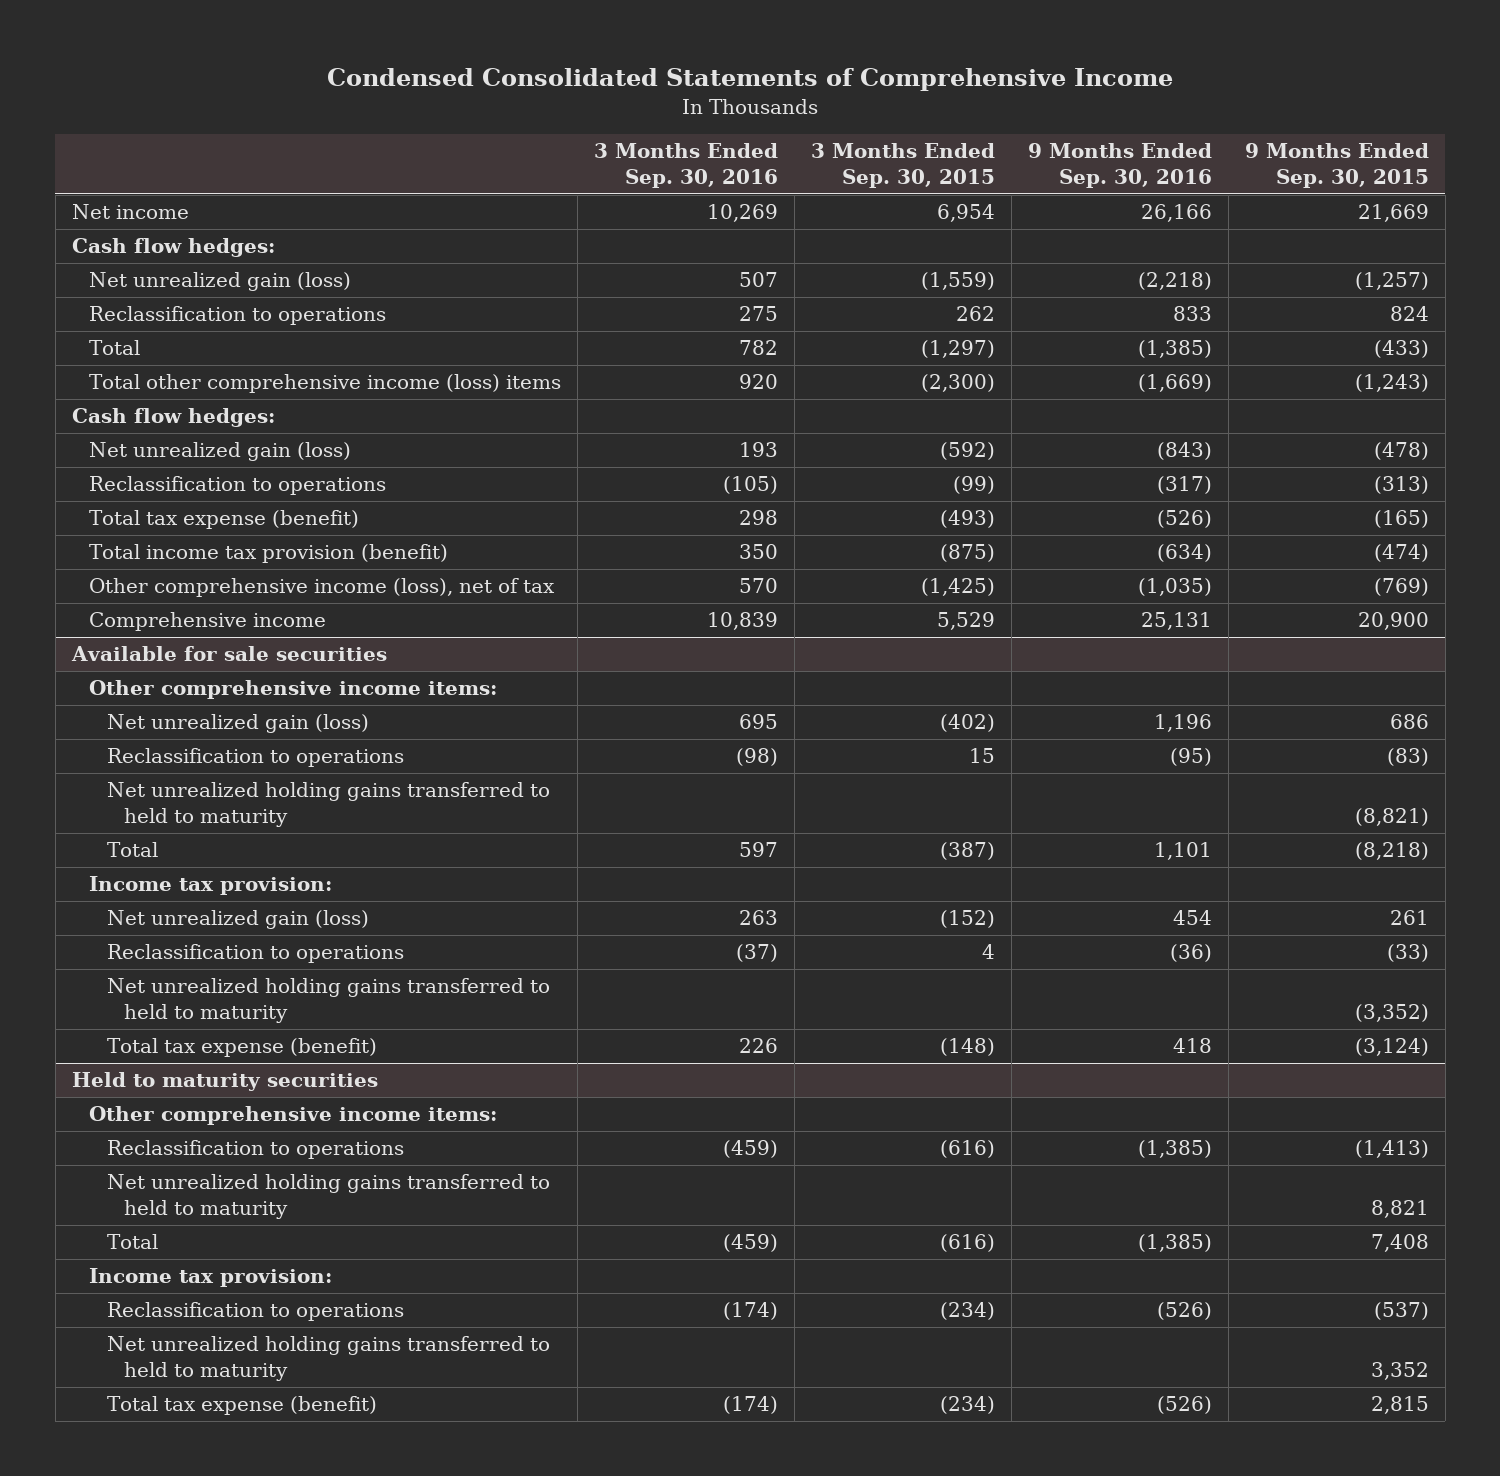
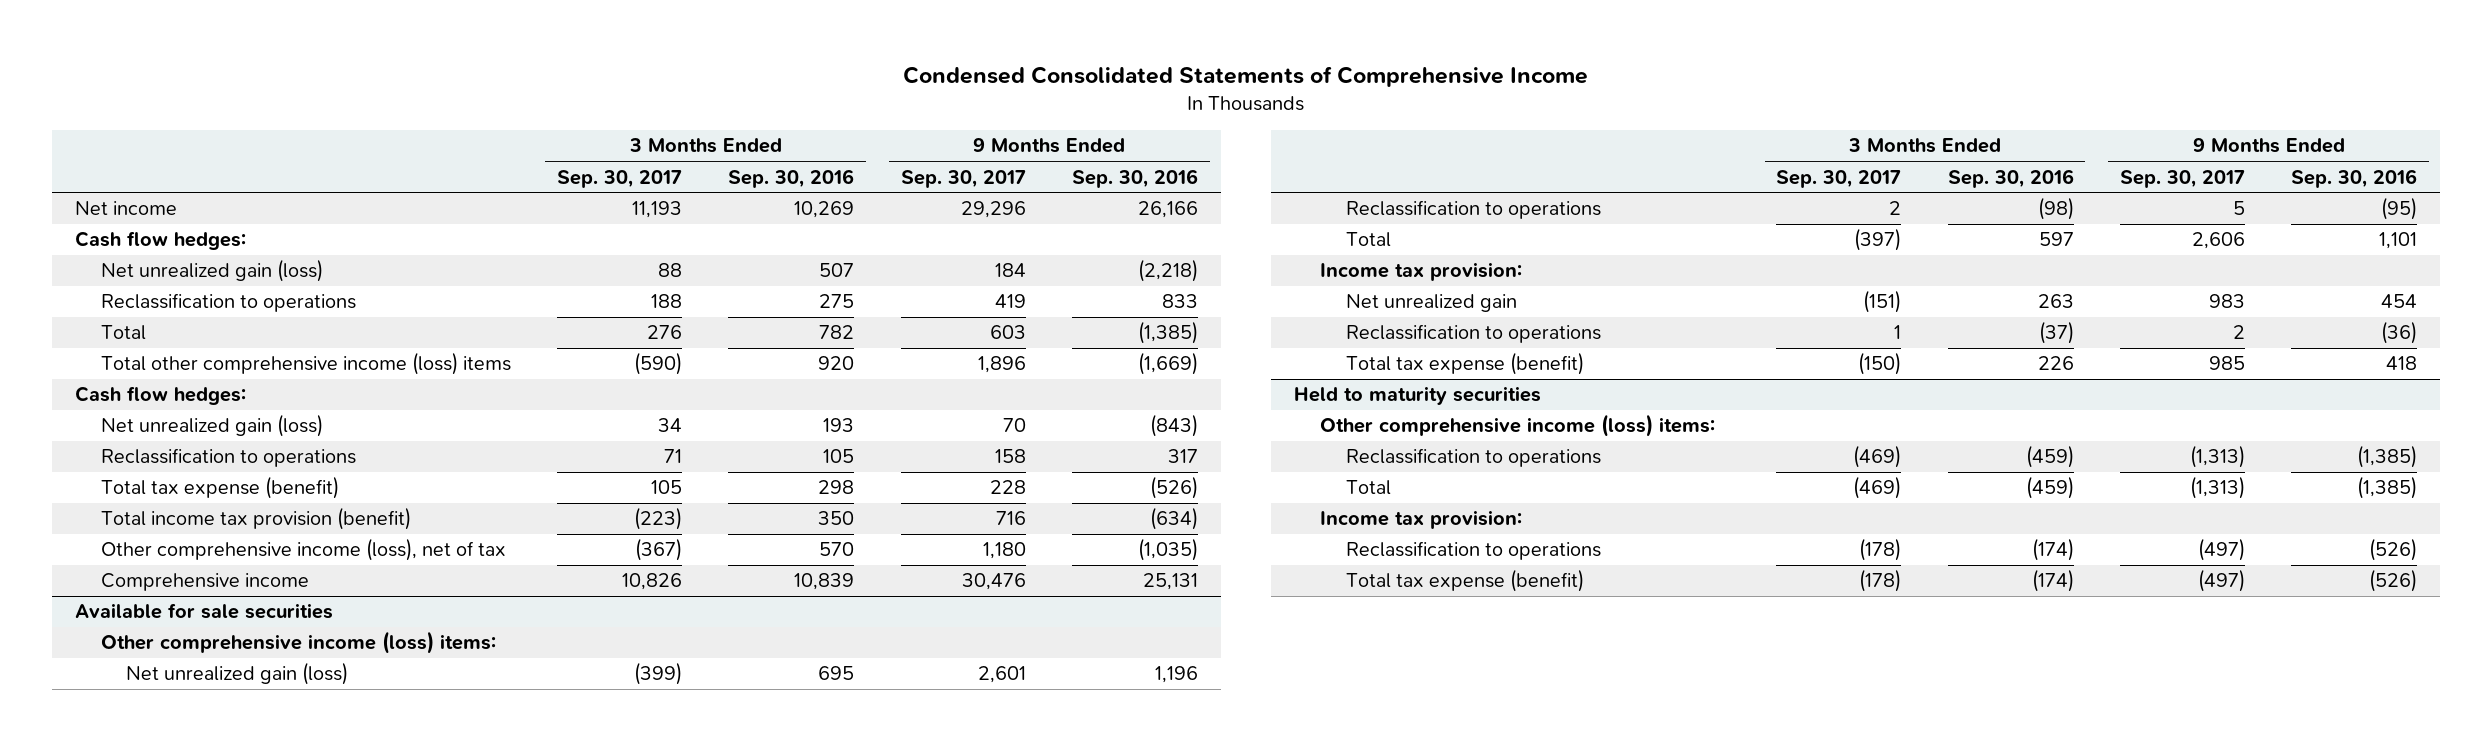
[810,143,995,189] 3 Months Ended Sep. 30, 2015 -> none
[1244,143,1429,189] 9 Months Ended Sep. 30, 2015 -> none
none -> [556,169,682,188] Sep. 30, 2017
none -> [900,169,1026,188] Sep. 30, 2017
[723,476,779,495] (105) -> [823,449,855,464] 105
[1156,476,1212,495] (317) -> [1167,449,1198,464] 317
[89,680,498,700] Other comprehensive income items: -> [100,631,496,655] Other comprehensive income (loss) items:
[106,782,550,828] Net unrealized holding gains transferred to held to maturity -> none
[106,910,369,930] Net unrealized gain (loss) -> [1345,294,1517,313] Net unrealized gain
[106,978,550,1024] Net unrealized holding gains transferred to held to maturity -> none
[89,1106,498,1126] Other comprehensive income items: -> [1319,414,1715,438] Other comprehensive income (loss) items:
[106,1174,550,1220] Net unrealized holding gains transferred to held to maturity -> none
[106,1336,550,1382] Net unrealized holding gains transferred to held to maturity -> none

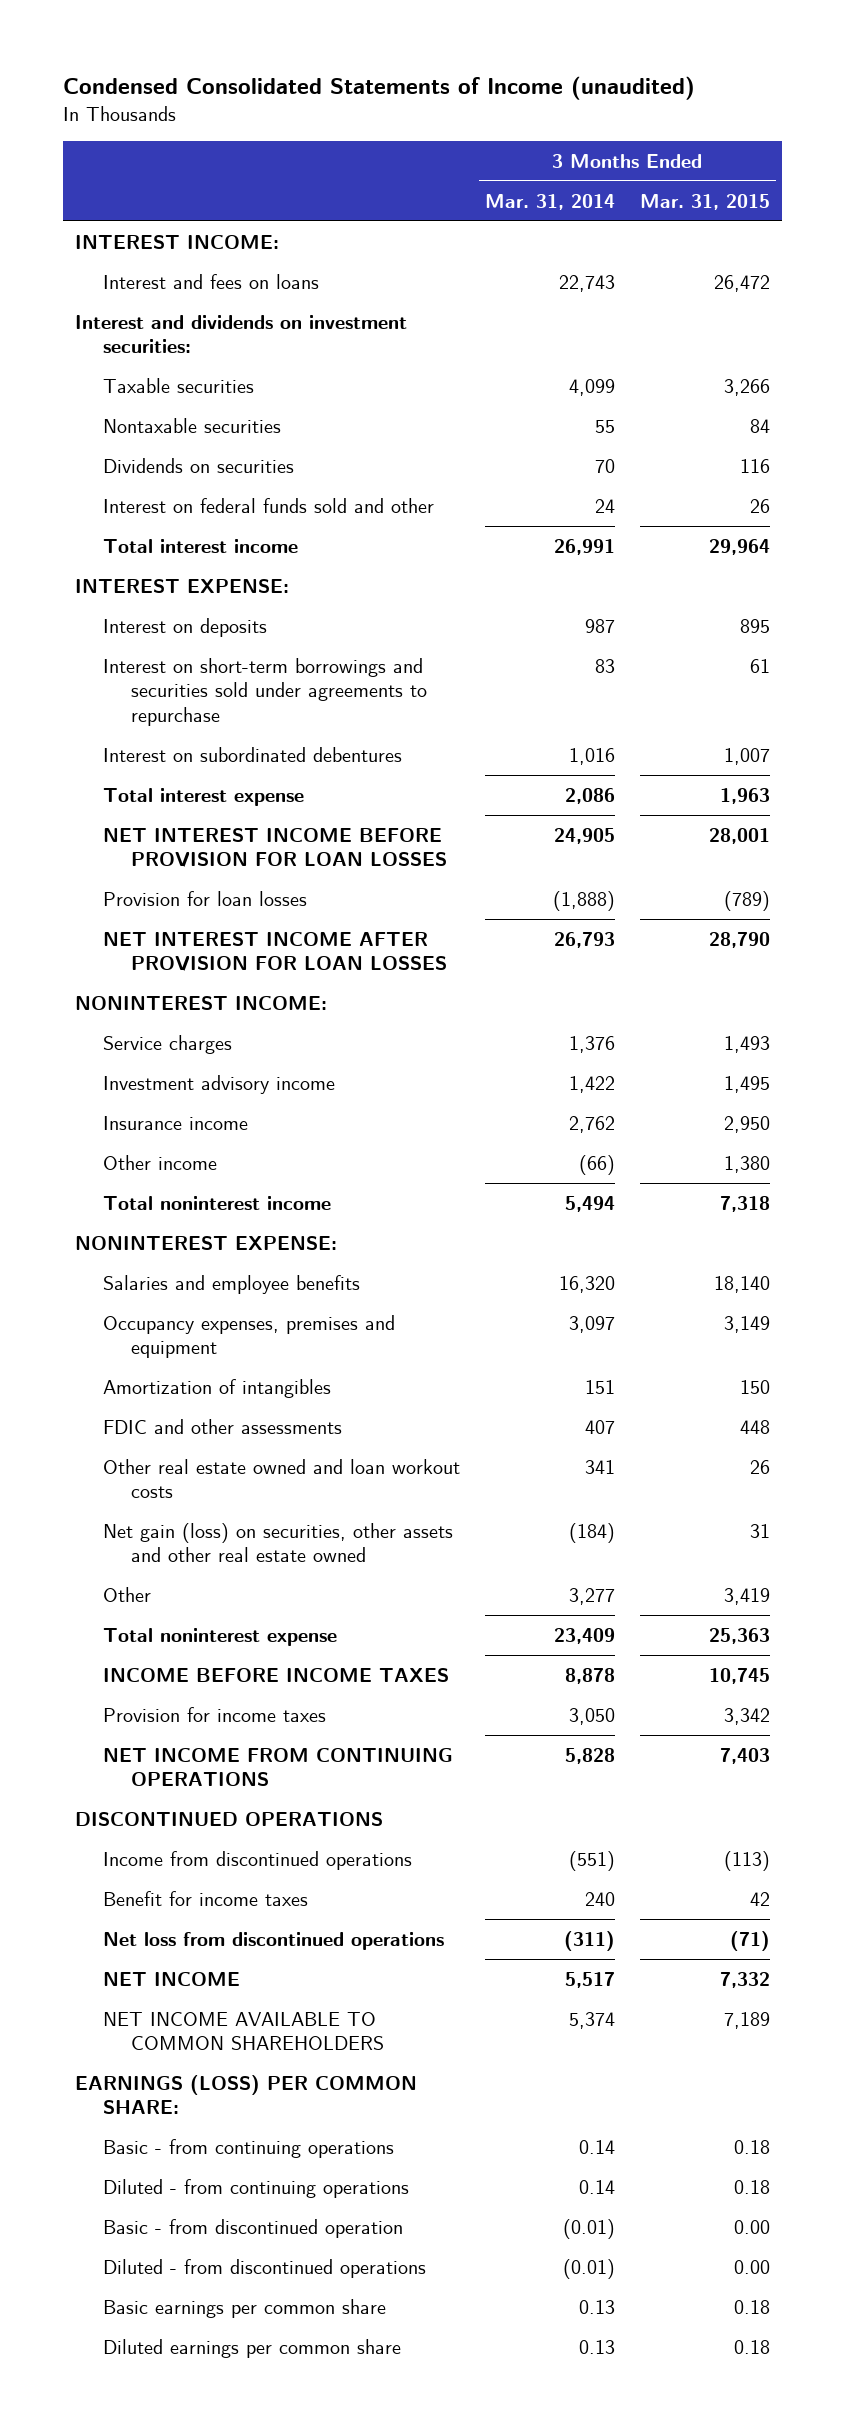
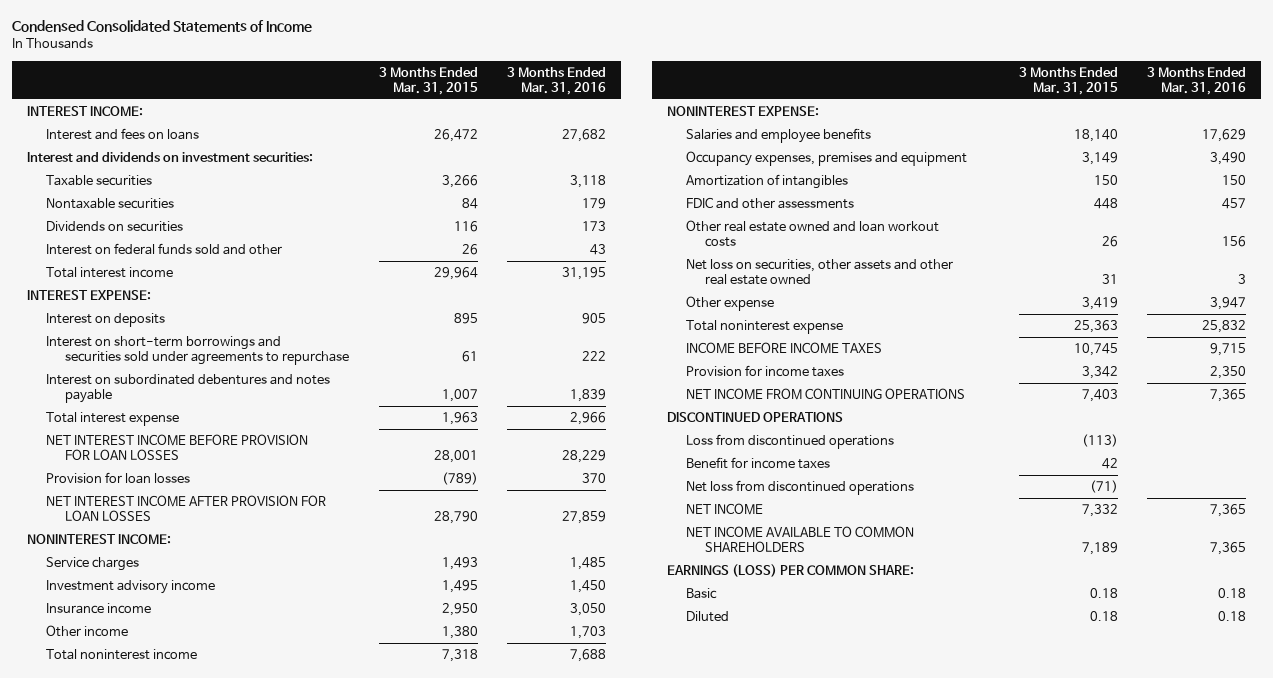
[62,75,695,100] Condensed Consolidated Statements of Income (unaudited) -> [12,20,313,33] Condensed Consolidated Statements of Income
[484,193,615,210] Mar. 31, 2014 -> none
none -> [507,66,607,95] 3 Months Ended Mar. 31, 2016
[103,746,403,762] Interest on subordinated debentures -> [46,374,331,404] Interest on subordinated debentures and notes payable
[103,1522,454,1563] Net gain (loss) on securities, other assets and other real estate owned -> [685,259,953,286] Net loss on securities, other assets and other real estate owned
[103,1586,152,1602] Other -> [685,296,774,312] Other expense
[103,1850,413,1870] Income from discontinued operations -> [685,434,894,450] Loss from discontinued operations
[103,2138,395,2158] Basic - from continuing operations -> none
[103,2178,410,2198] Diluted - from continuing operations -> none
[103,2218,404,2238] Basic - from discontinued operation -> none
[103,2258,427,2278] Diluted - from discontinued operations -> none
[103,2298,387,2318] Basic earnings per common share -> [685,588,717,600] Basic
[103,2338,402,2358] Diluted earnings per common share -> [685,611,729,623] Diluted

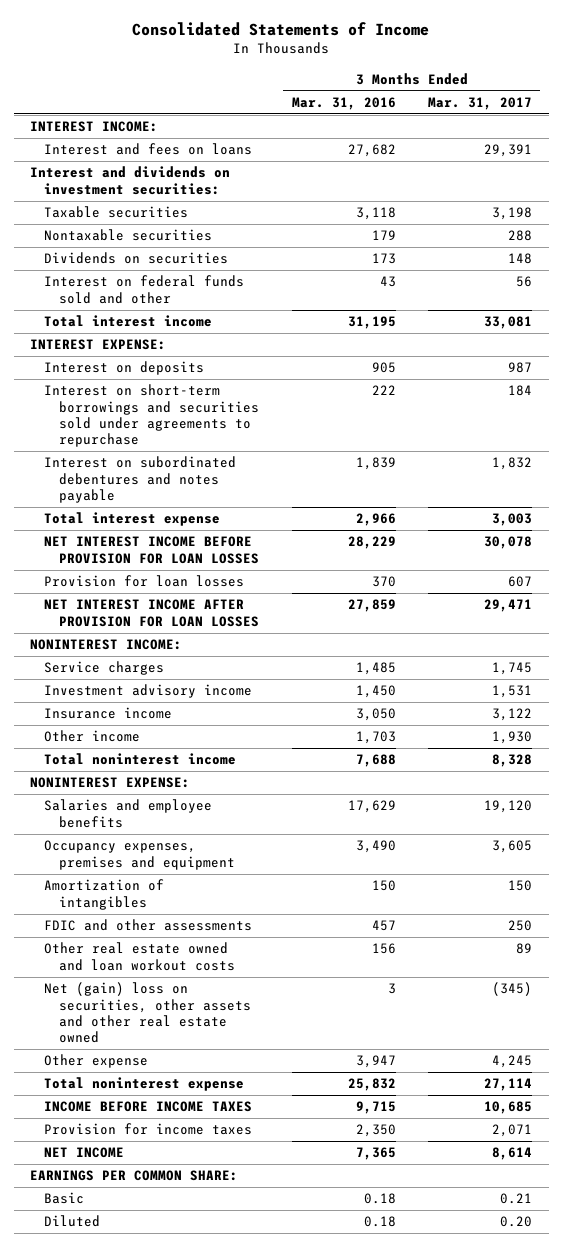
[12,20,313,33] Condensed Consolidated Statements of Income -> [132,21,430,36] Consolidated Statements of Income
[378,66,478,95] 3 Months Ended Mar. 31, 2015 -> none
none -> [428,96,533,110] Mar. 31, 2017
[685,259,953,286] Net loss on securities, other assets and other real estate owned -> [44,982,252,1044] Net (gain) loss on securities, other assets and other real estate owned
[685,388,965,401] NET INCOME FROM CONTINUING OPERATIONS -> none
[666,412,843,423] DISCONTINUED OPERATIONS -> none
[685,434,894,450] Loss from discontinued operations -> none
[685,457,830,470] Benefit for income taxes -> none
[685,480,914,496] Net loss from discontinued operations -> none
[685,526,914,553] NET INCOME AVAILABLE TO COMMON SHAREHOLDERS -> none
[666,564,914,578] EARNINGS (LOSS) PER COMMON SHARE: -> [29,1170,238,1182] EARNINGS PER COMMON SHARE:

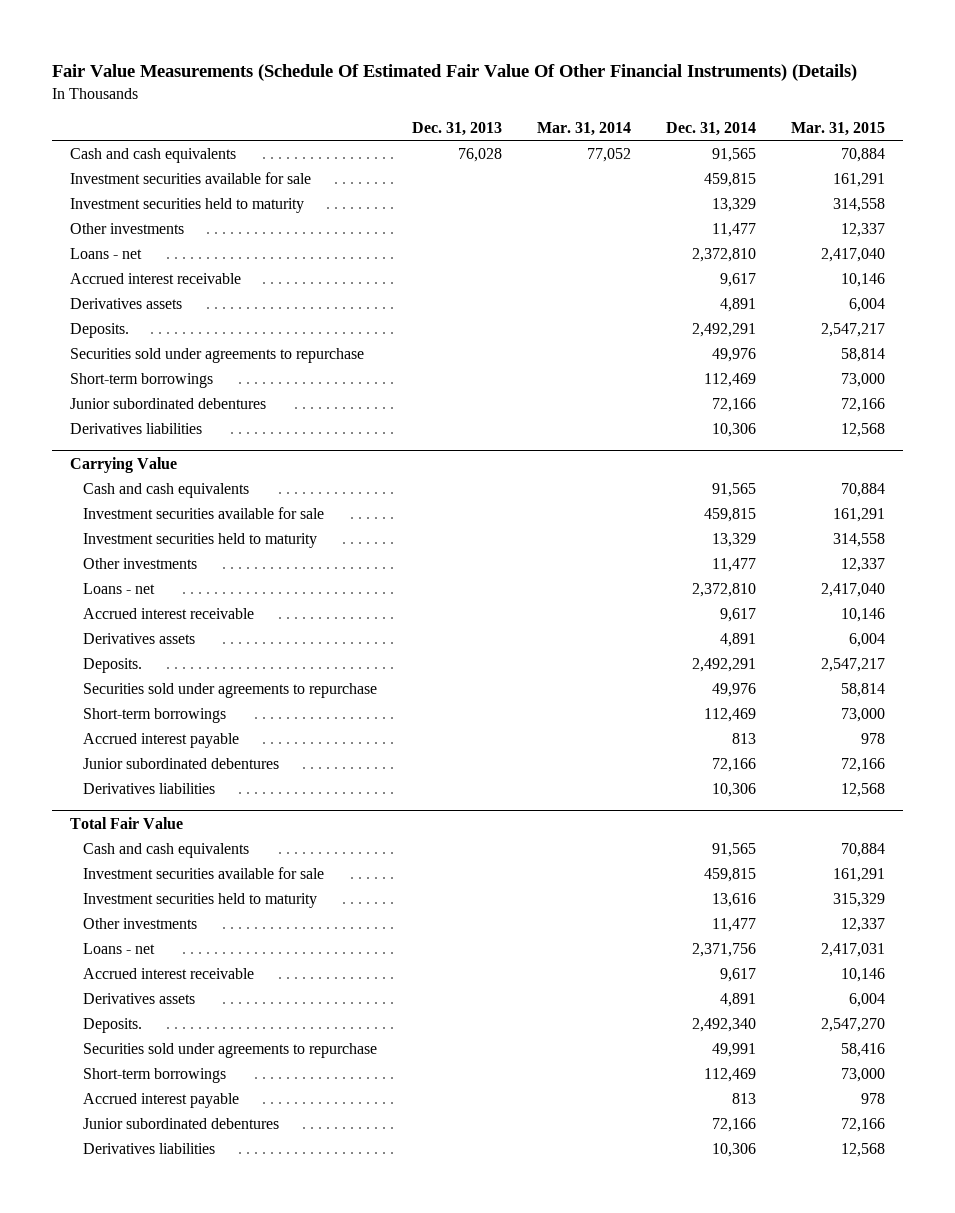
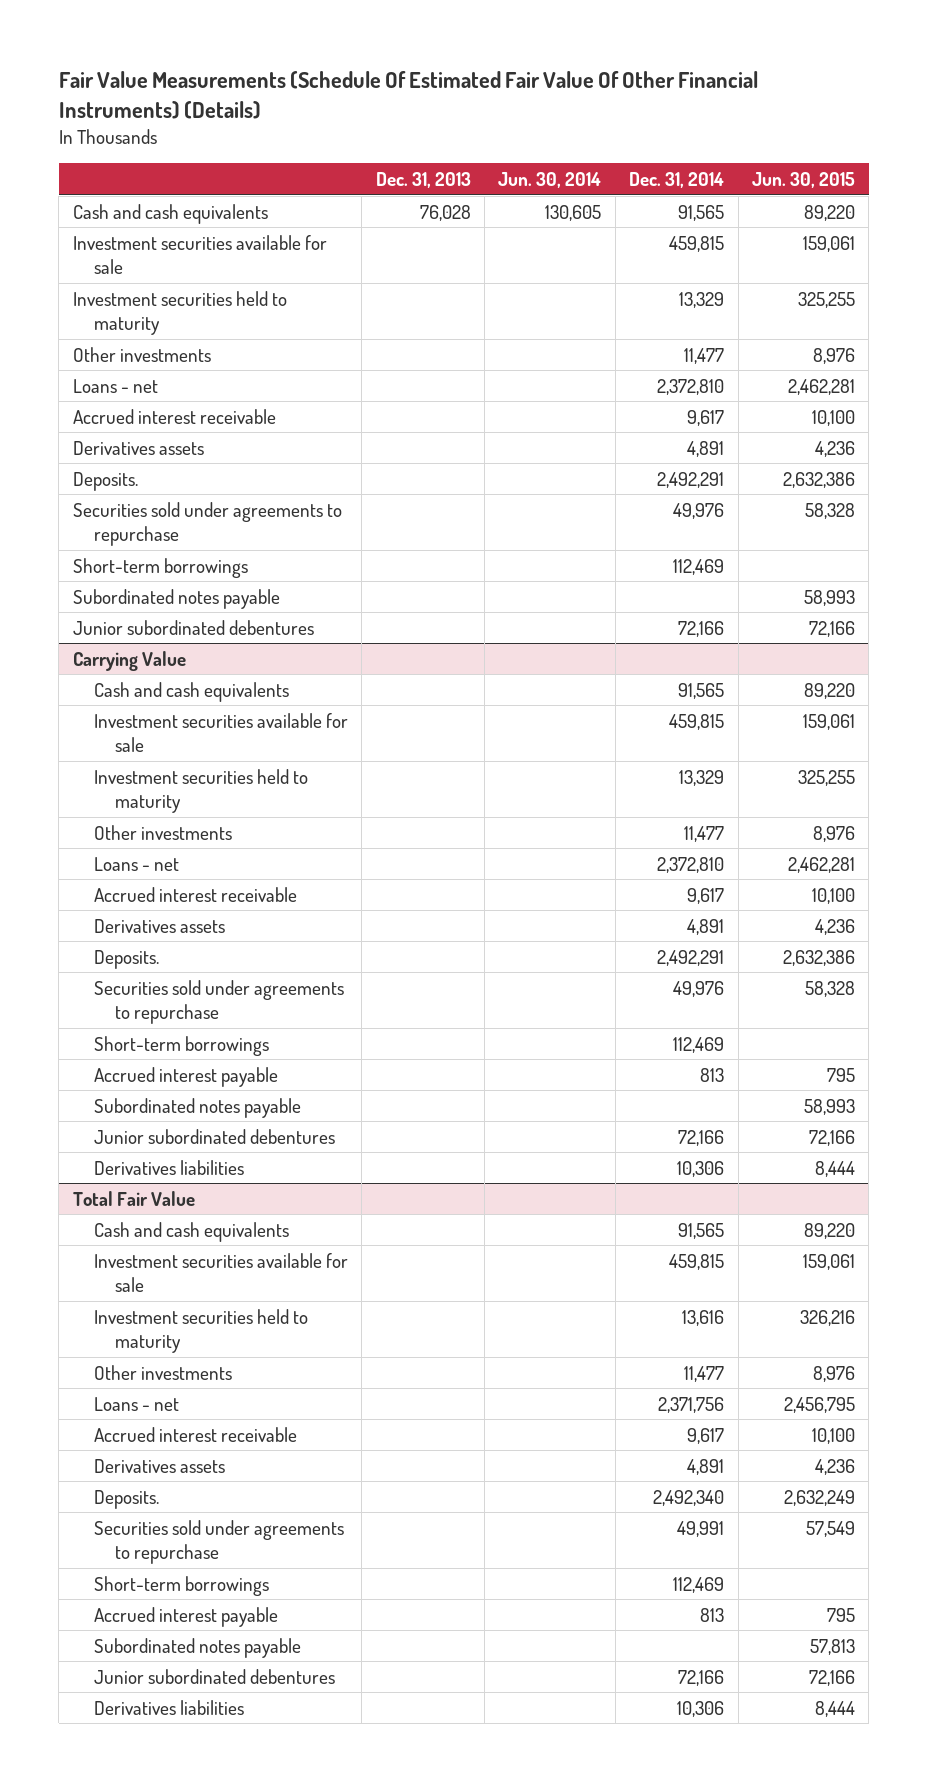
[537,122,632,137] Mar. 31, 2014 -> none
[791,122,886,137] Mar. 31, 2015 -> none
none -> [498,171,602,188] Jun. 30, 2014
none -> [751,171,855,188] Jun. 30, 2015
none -> [72,588,280,609] Subordinated notes payable
[69,422,202,434] Derivatives liabilities -> none
none -> [93,1097,301,1118] Subordinated notes payable
none -> [93,1637,301,1658] Subordinated notes payable

